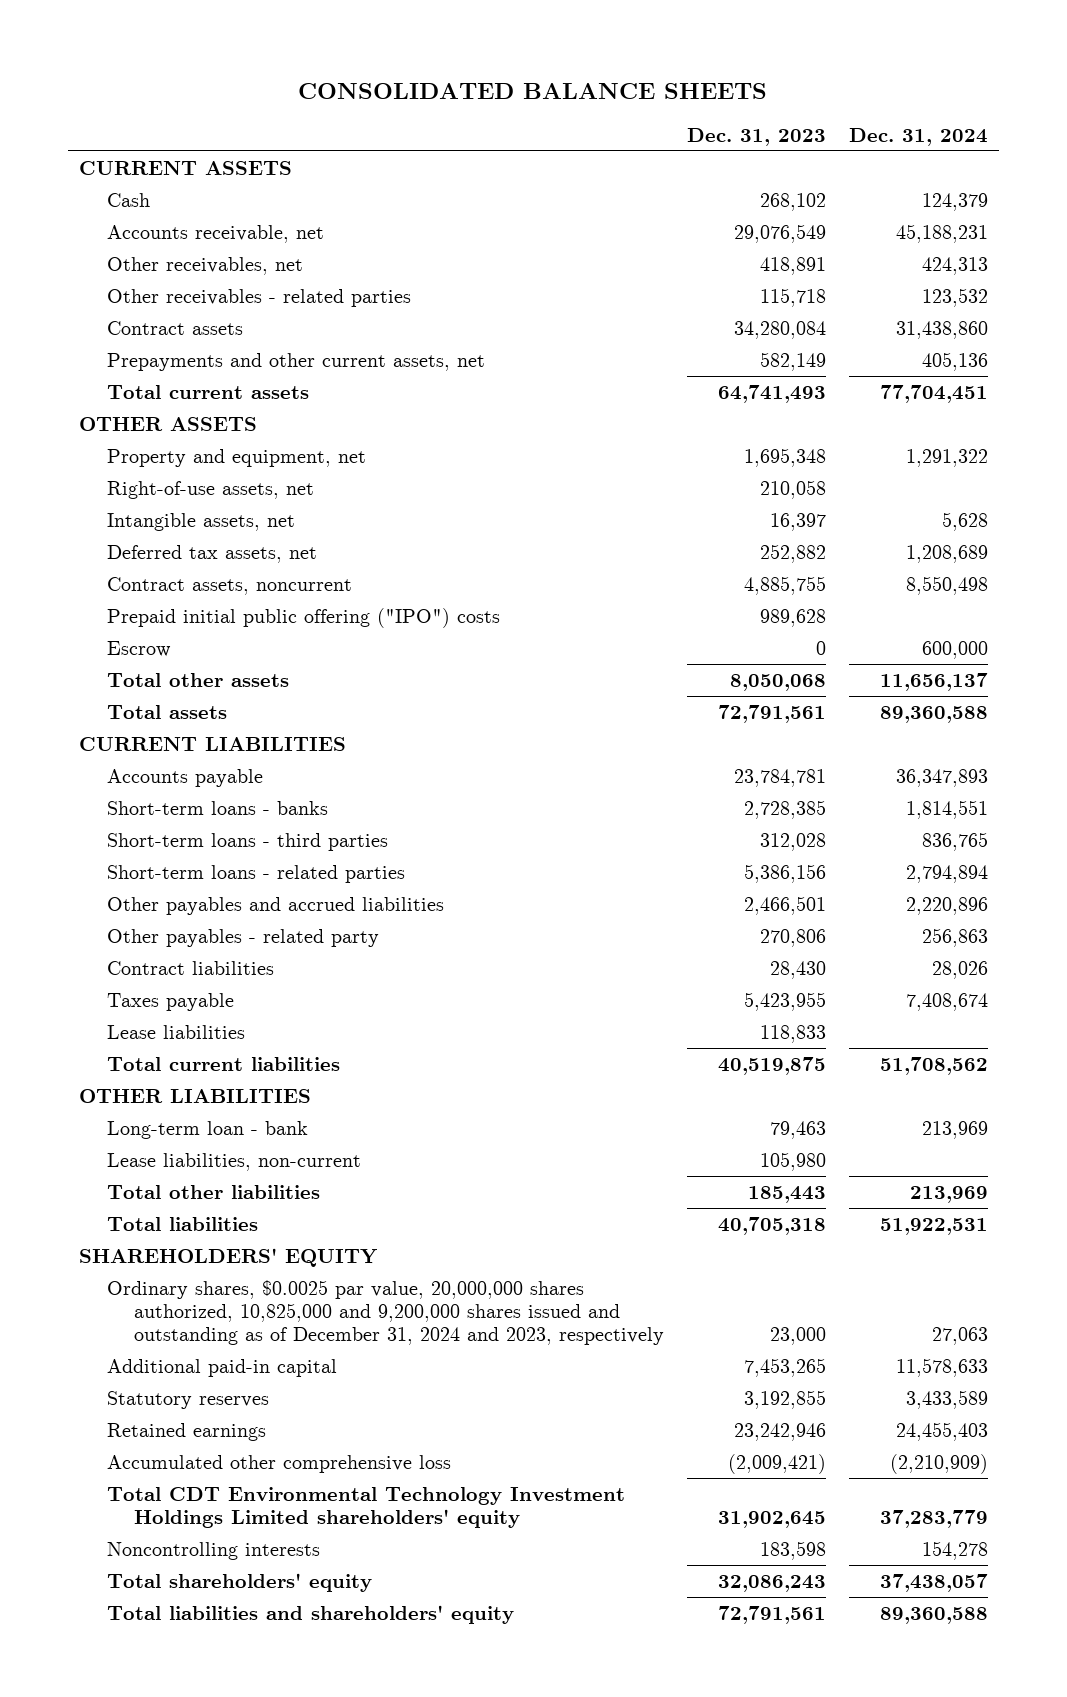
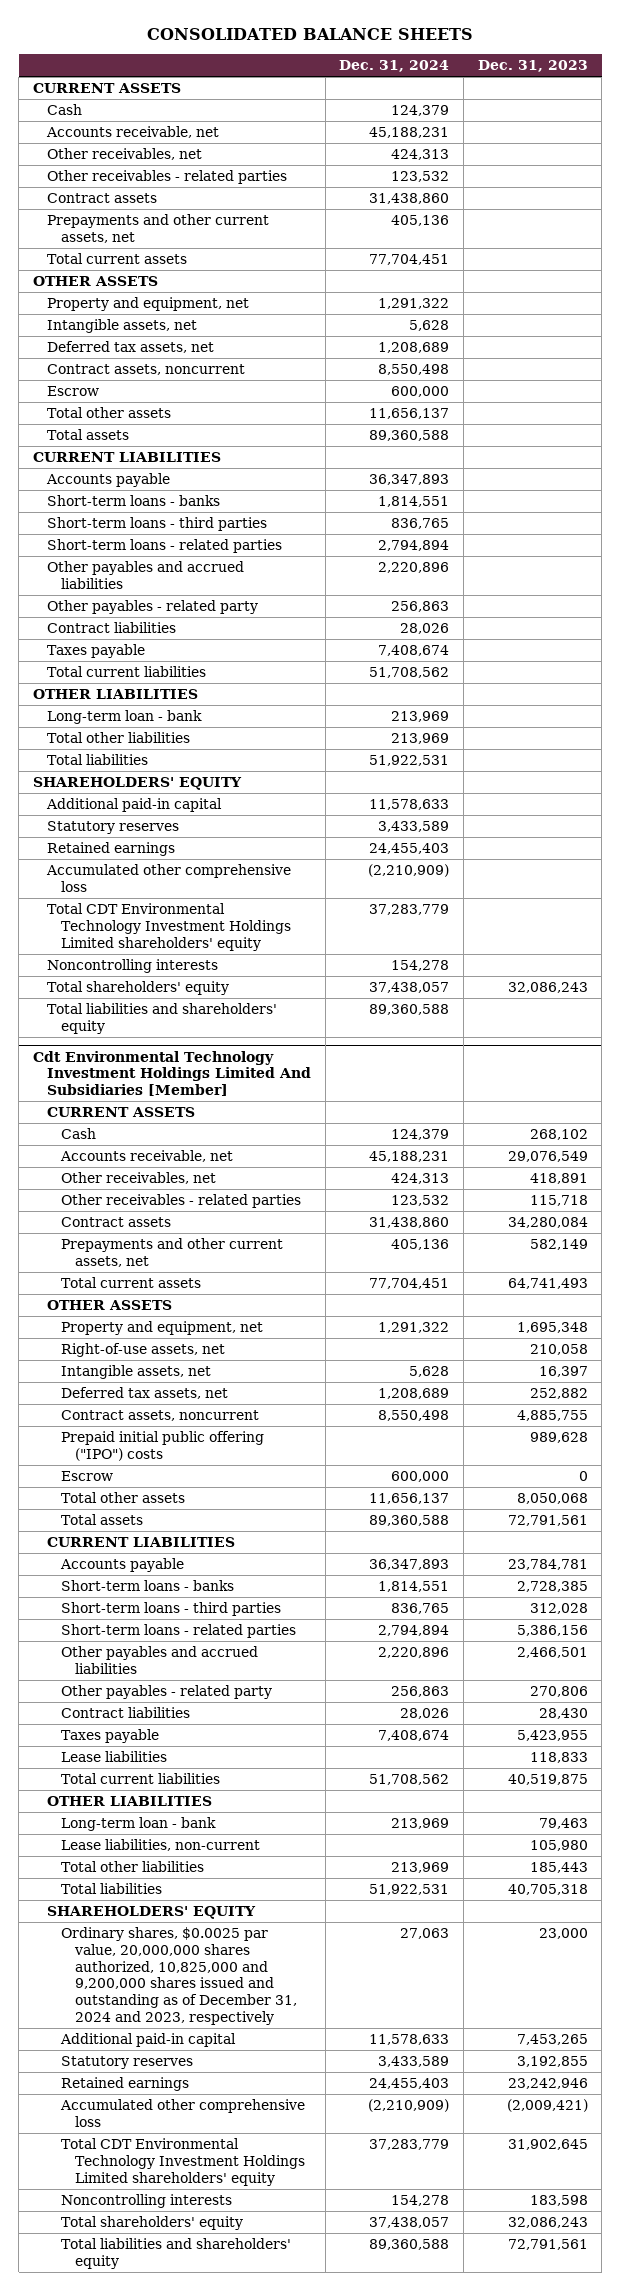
none -> [46,104,82,116] Cash
none -> [45,126,219,139] Accounts receivable, net
none -> [46,148,202,161] Other receivables, net
none -> [46,170,287,185] Other receivables - related parties
none -> [46,193,157,204] Contract assets
none -> [46,214,269,243] Prepayments and other current assets, net
none -> [46,253,187,265] Total current assets
none -> [33,276,159,287] OTHER ASSETS
none -> [46,297,249,312] Property and equipment, net
none -> [46,319,197,334] Intangible assets, net
none -> [46,341,214,354] Deferred tax assets, net
none -> [46,364,245,376] Contract assets, noncurrent
none -> [46,386,99,397] Escrow
none -> [46,407,171,419] Total other assets
none -> [46,429,129,441] Total assets
none -> [33,452,222,463] CURRENT LIABILITIES
none -> [45,473,170,488] Accounts payable
none -> [46,495,220,507] Short-term loans - banks
none -> [46,517,267,532] Short-term loans - third parties
none -> [46,539,282,554] Short-term loans - related parties
none -> [46,561,244,589] Other payables and accrued liabilities
none -> [46,600,258,615] Other payables - related party
none -> [46,622,176,634] Contract liabilities
none -> [46,644,145,659] Taxes payable
none -> [46,666,206,678] Total current liabilities
none -> [33,689,199,700] OTHER LIABILITIES
none -> [46,710,202,725] Long-term loan - bank
none -> [46,732,190,744] Total other liabilities
none -> [46,754,148,766] Total liabilities
none -> [33,777,243,791] SHAREHOLDERS' EQUITY
none -> [45,798,222,813] Additional paid-in capital
none -> [46,821,179,835] Statutory reserves
none -> [46,842,175,857] Retained earnings
none -> [45,864,291,892] Accumulated other comprehensive loss
none -> [46,903,291,951] Total CDT Environmental Technology Investment Holdings Limited shareholders' equity
none -> [46,959,218,974] Noncontrolling interests
none -> [46,981,229,996] Total shareholders' equity
none -> [46,1003,277,1034] Total liabilities and shareholders' equity
none -> [33,1050,311,1097] Cdt Environmental Technology Investment Holdings Limited And Subsidiaries [Member]
none -> [46,1107,195,1118] CURRENT ASSETS

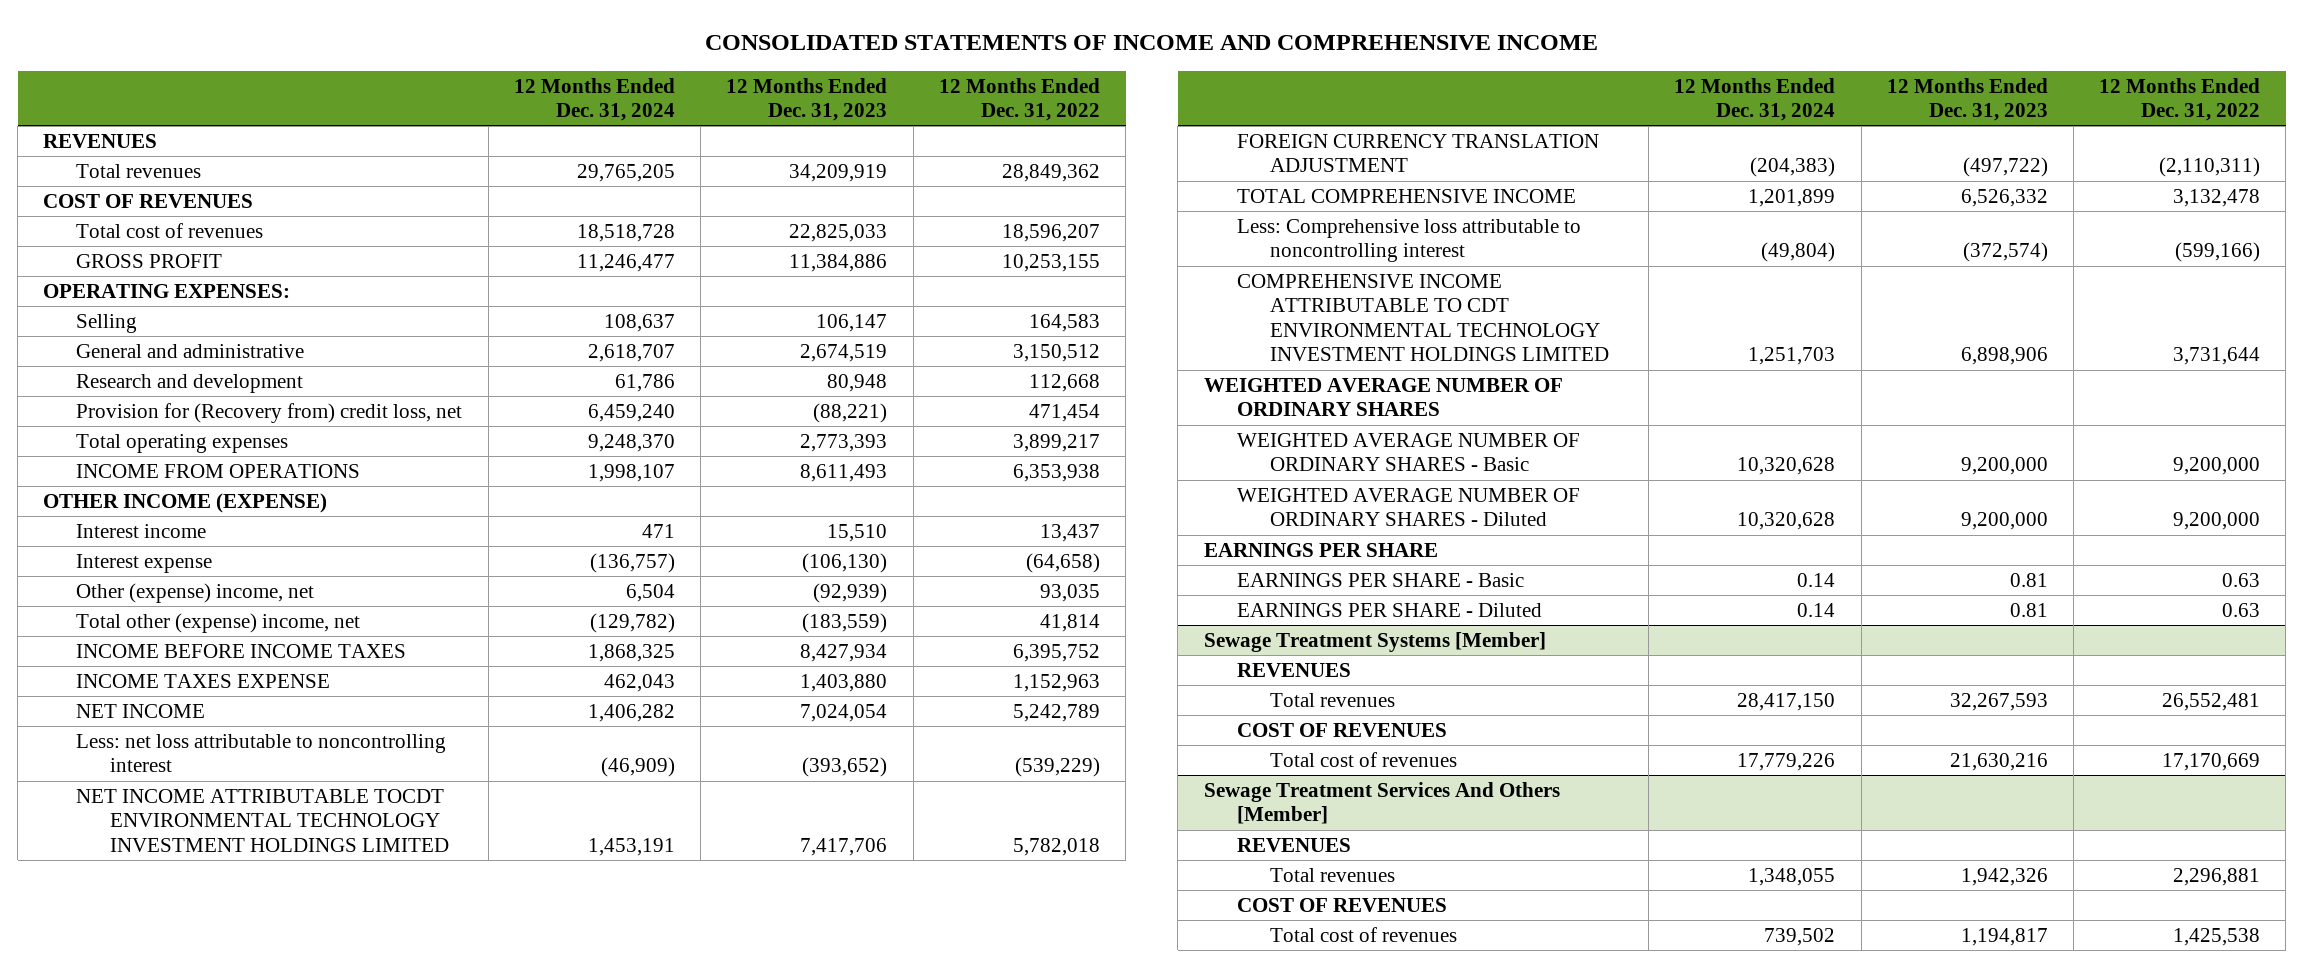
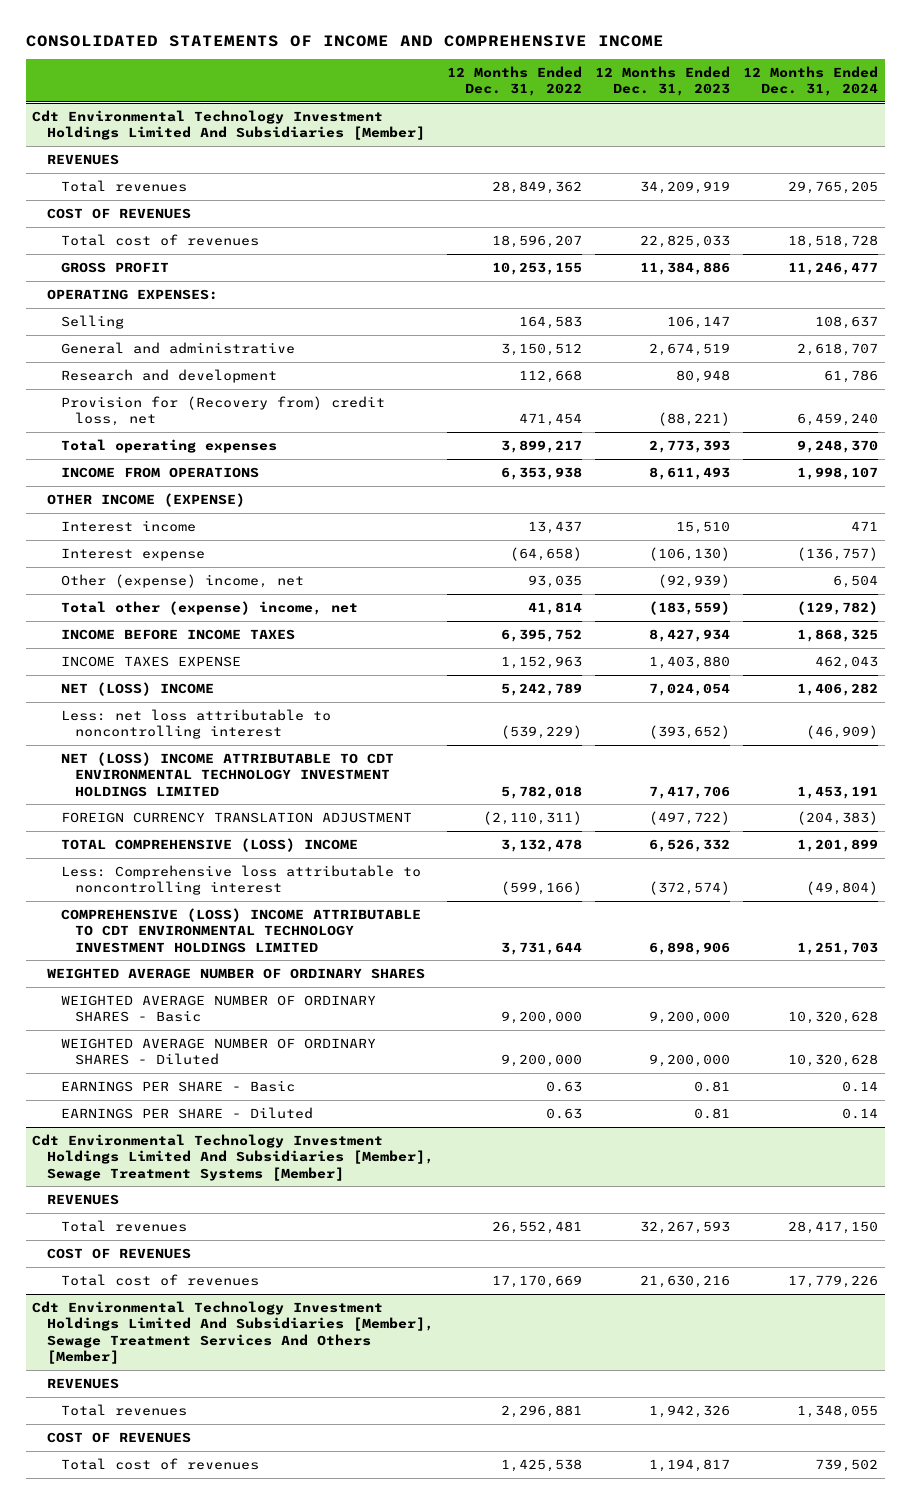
none -> [32,109,425,141] Cdt Environmental Technology Investment Holdings Limited And Subsidiaries [Member]
[76,703,206,718] NET INCOME -> [60,681,214,696] NET (LOSS) INCOME
[76,788,449,852] NET INCOME ATTRIBUTABLE TOCDT ENVIRONMENTAL TECHNOLOGY INVESTMENT HOLDINGS LIMITED -> [60,751,394,797] NET (LOSS) INCOME ATTRIBUTABLE TO CDT ENVIRONMENTAL TECHNOLOGY INVESTMENT HOLDINGS LIMITED
[1236,188,1576,203] TOTAL COMPREHENSIVE INCOME -> [60,837,358,852] TOTAL COMPREHENSIVE (LOSS) INCOME
[1236,273,1610,362] COMPREHENSIVE INCOME ATTRIBUTABLE TO CDT ENVIRONMENTAL TECHNOLOGY INVESTMENT HOLDINGS LIMITED -> [60,907,421,953] COMPREHENSIVE (LOSS) INCOME ATTRIBUTABLE TO CDT ENVIRONMENTAL TECHNOLOGY INVESTMENT HOLDINGS LIMITED
[1203,542,1438,557] EARNINGS PER SHARE -> none
[1203,631,1546,652] Sewage Treatment Systems [Member] -> none
none -> [32,1133,434,1181] Cdt Environmental Technology Investment Holdings Limited And Subsidiaries [Member], Sewage Treatment Systems [Member]
[1203,781,1560,825] Sewage Treatment Services And Others [Member] -> none
none -> [32,1300,434,1364] Cdt Environmental Technology Investment Holdings Limited And Subsidiaries [Member], Sewage Treatment Services And Others [Member]

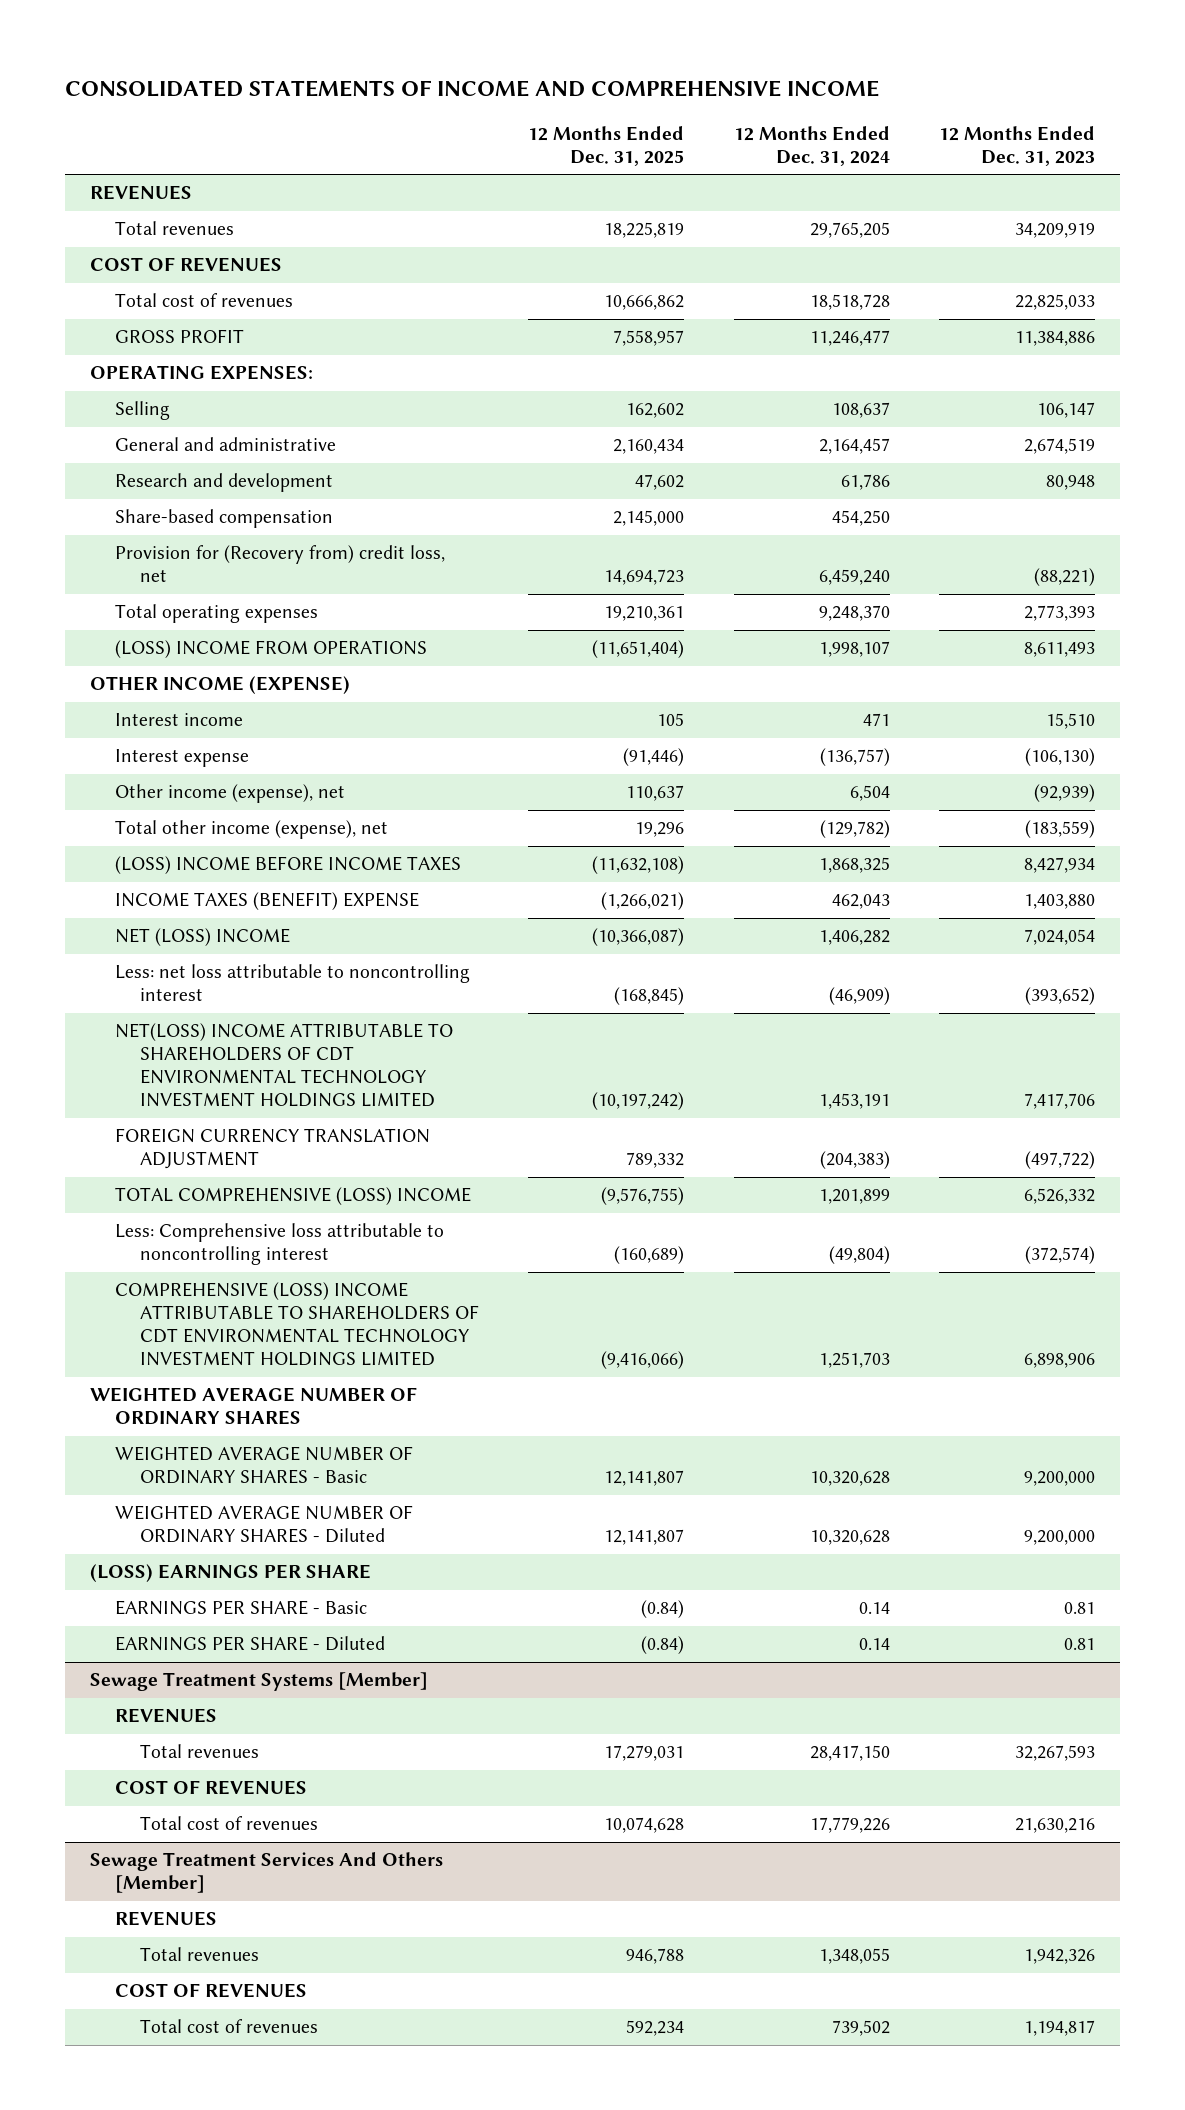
[446,65,582,97] 12 Months Ended Dec. 31, 2022 -> none
none -> [528,125,685,166] 12 Months Ended Dec. 31, 2025
[32,109,425,141] Cdt Environmental Technology Investment Holdings Limited And Subsidiaries [Member] -> none
[797,342,879,356] 2,618,707 -> [818,438,890,455] 2,164,457
none -> [114,509,333,529] Share-based compensation
[60,466,259,478] INCOME FROM OPERATIONS -> [114,640,427,659] (LOSS) INCOME FROM OPERATIONS
[60,573,304,588] Other (expense) income, net -> [114,784,345,804] Other income (expense), net
[60,600,358,615] Total other (expense) income, net -> [114,820,388,840] Total other income (expense), net
[60,628,295,640] INCOME BEFORE INCOME TAXES -> [114,856,461,875] (LOSS) INCOME BEFORE INCOME TAXES
[60,655,241,667] INCOME TAXES EXPENSE -> [114,892,419,911] INCOME TAXES (BENEFIT) EXPENSE
[60,751,394,797] NET (LOSS) INCOME ATTRIBUTABLE TO CDT ENVIRONMENTAL TECHNOLOGY INVESTMENT HOLDINGS LIMITED -> [114,1023,453,1108] NET(LOSS) INCOME ATTRIBUTABLE TO SHAREHOLDERS OF CDT ENVIRONMENTAL TECHNOLOGY INVESTMENT HOLDINGS LIMITED
[60,907,421,953] COMPREHENSIVE (LOSS) INCOME ATTRIBUTABLE TO CDT ENVIRONMENTAL TECHNOLOGY INVESTMENT HOLDINGS LIMITED -> [114,1282,479,1367] COMPREHENSIVE (LOSS) INCOME ATTRIBUTABLE TO SHAREHOLDERS OF CDT ENVIRONMENTAL TECHNOLOGY INVESTMENT HOLDINGS LIMITED
none -> [89,1564,371,1583] (LOSS) EARNINGS PER SHARE
[32,1133,434,1181] Cdt Environmental Technology Investment Holdings Limited And Subsidiaries [Member], Sewage Treatment Systems [Member] -> none
none -> [89,1672,428,1692] Sewage Treatment Systems [Member]
[32,1300,434,1364] Cdt Environmental Technology Investment Holdings Limited And Subsidiaries [Member], Sewage Treatment Services And Others [Member] -> none
none -> [89,1852,443,1894] Sewage Treatment Services And Others [Member]

